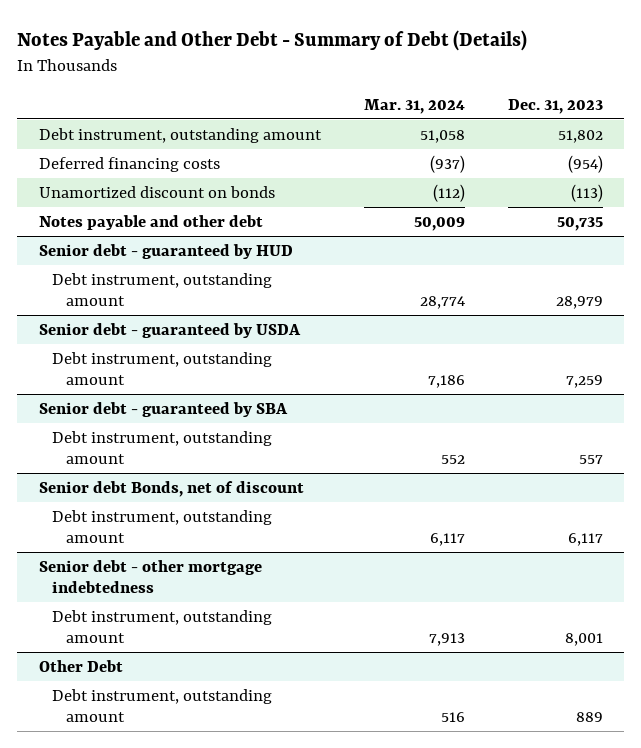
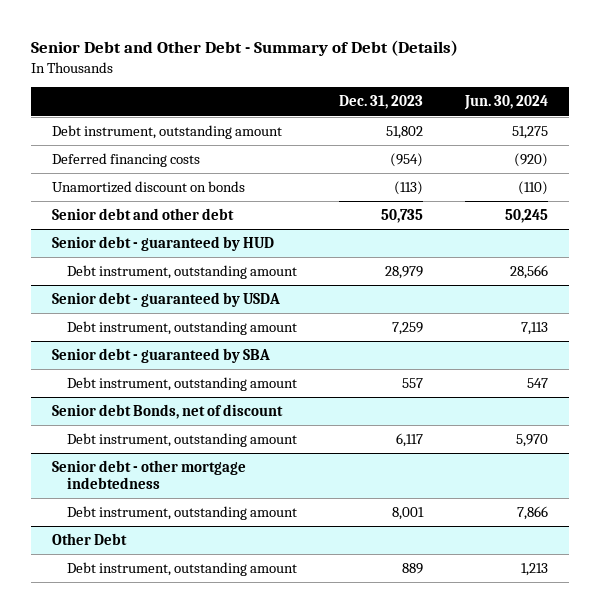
[17,30,528,52] Notes Payable and Other Debt - Summary of Debt (Details) -> [30,40,458,57] Senior Debt and Other Debt - Summary of Debt (Details)
[363,98,465,114] Mar. 31, 2024 -> none
none -> [464,95,549,111] Jun. 30, 2024
[38,214,263,230] Notes payable and other debt -> [51,208,234,221] Senior debt and other debt

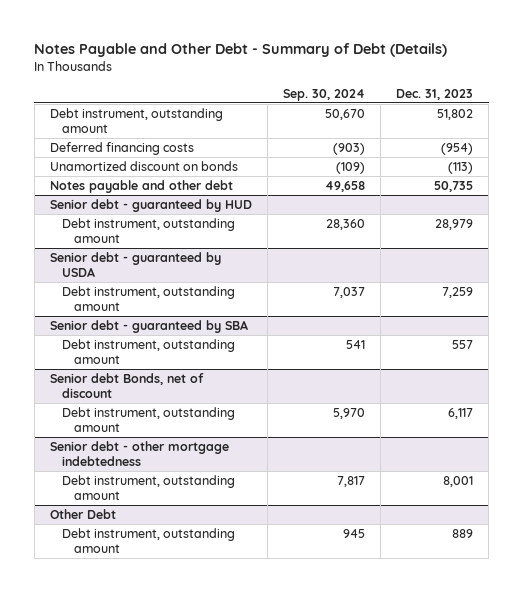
[30,40,458,57] Senior Debt and Other Debt - Summary of Debt (Details) -> [34,43,448,58] Notes Payable and Other Debt - Summary of Debt (Details)
[464,95,549,111] Jun. 30, 2024 -> none
none -> [283,88,366,101] Sep. 30, 2024
[51,208,234,221] Senior debt and other debt -> [50,179,234,193] Notes payable and other debt

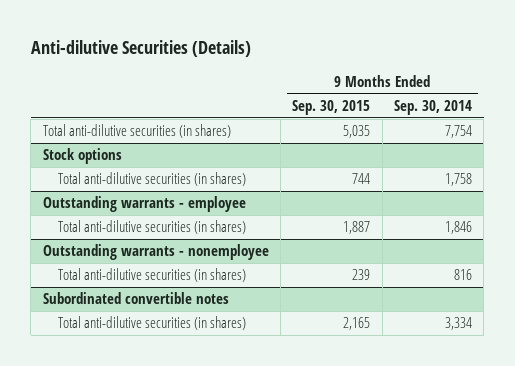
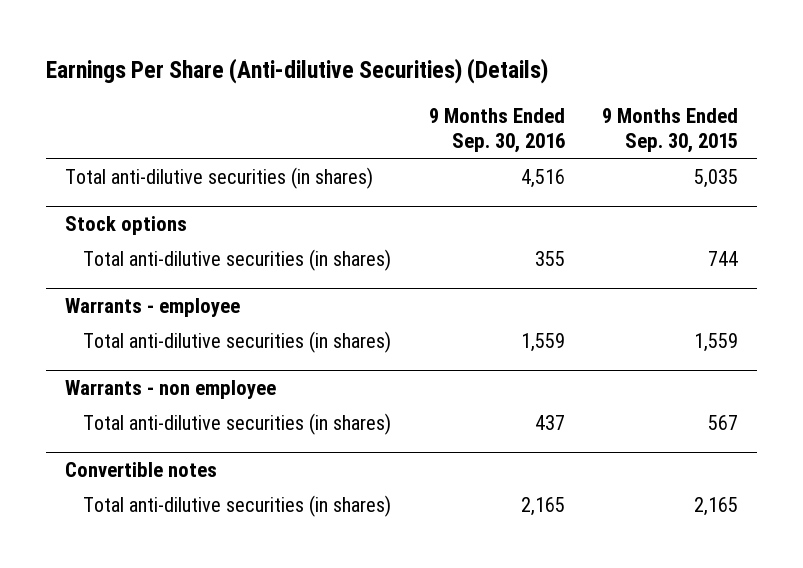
[30,40,251,58] Anti-dilutive Securities (Details) -> [46,57,549,84] Earnings Per Share (Anti-dilutive Securities) (Details)
[394,100,473,116] Sep. 30, 2014 -> none
none -> [428,107,565,153] 9 Months Ended Sep. 30, 2016
[42,196,246,213] Outstanding warrants - employee -> [64,298,240,318] Warrants - employee
[343,221,371,235] 1,887 -> [694,332,739,352] 1,559
[42,244,269,261] Outstanding warrants - nonemployee -> [64,380,276,400] Warrants - non employee
[352,269,371,281] 239 -> [708,414,739,430] 567
[42,292,229,305] Subordinated convertible notes -> [64,462,217,478] Convertible notes

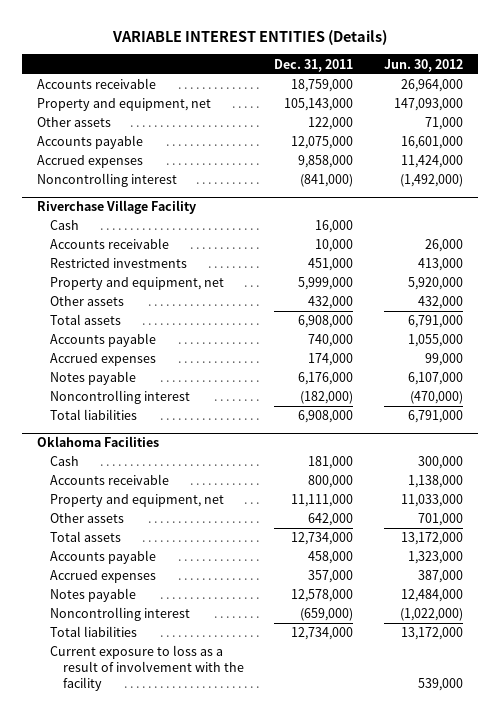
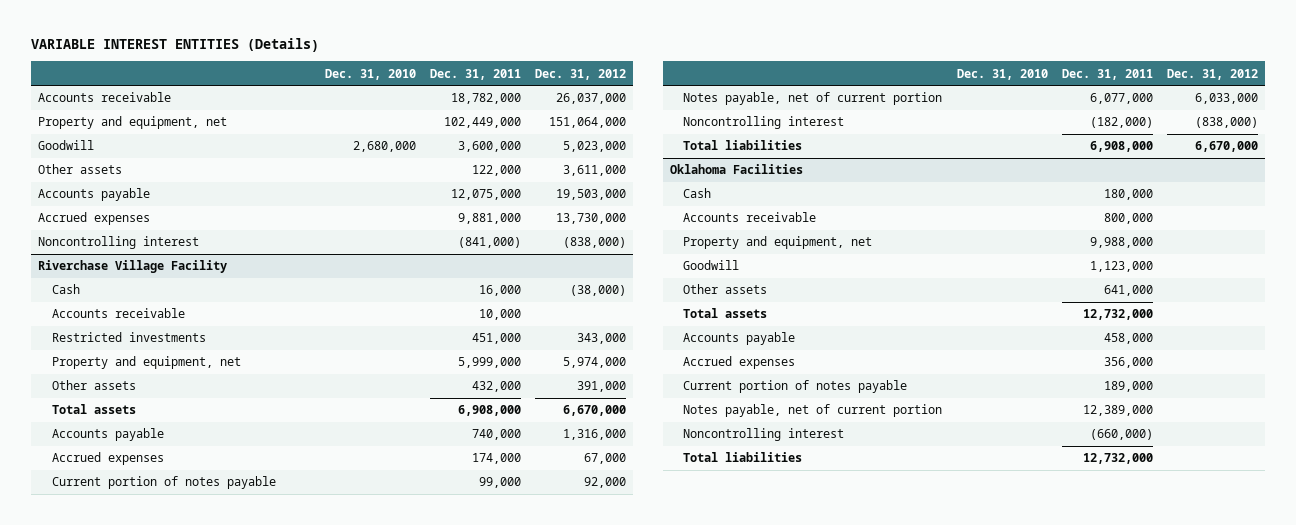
[383,58,463,72] Jun. 30, 2012 -> none
none -> [324,68,416,80] Dec. 31, 2010
none -> [535,68,627,80] Dec. 31, 2012
[291,79,354,93] 18,759,000 -> [450,93,521,105] 18,782,000
[284,98,354,112] 105,143,000 -> [443,117,521,129] 102,449,000
none -> [38,140,95,151] Goodwill
[298,155,354,169] 9,858,000 -> [457,213,521,225] 9,881,000
[50,371,137,386] Notes payable -> none
none -> [51,476,276,490] Current portion of notes payable
none -> [683,92,943,106] Notes payable, net of current portion
[308,456,354,470] 181,000 -> [1103,189,1153,201] 180,000
[291,494,354,508] 11,111,000 -> [1089,237,1153,249] 9,988,000
none -> [683,260,740,271] Goodwill
[308,513,354,527] 642,000 -> [1103,285,1153,297] 641,000
[291,532,354,546] 12,734,000 -> [1082,309,1153,321] 12,732,000
[50,588,137,603] Notes payable -> none
[50,645,245,692] Current exposure to loss as a result of involvement with the facility -> none
[308,570,354,584] 357,000 -> [1103,357,1153,369] 356,000
none -> [683,380,908,394] Current portion of notes payable
none -> [683,404,943,418] Notes payable, net of current portion
[300,608,354,622] (659,000) -> [1089,429,1153,441] (660,000)
[291,627,354,641] 12,734,000 -> [1082,453,1153,465] 12,732,000

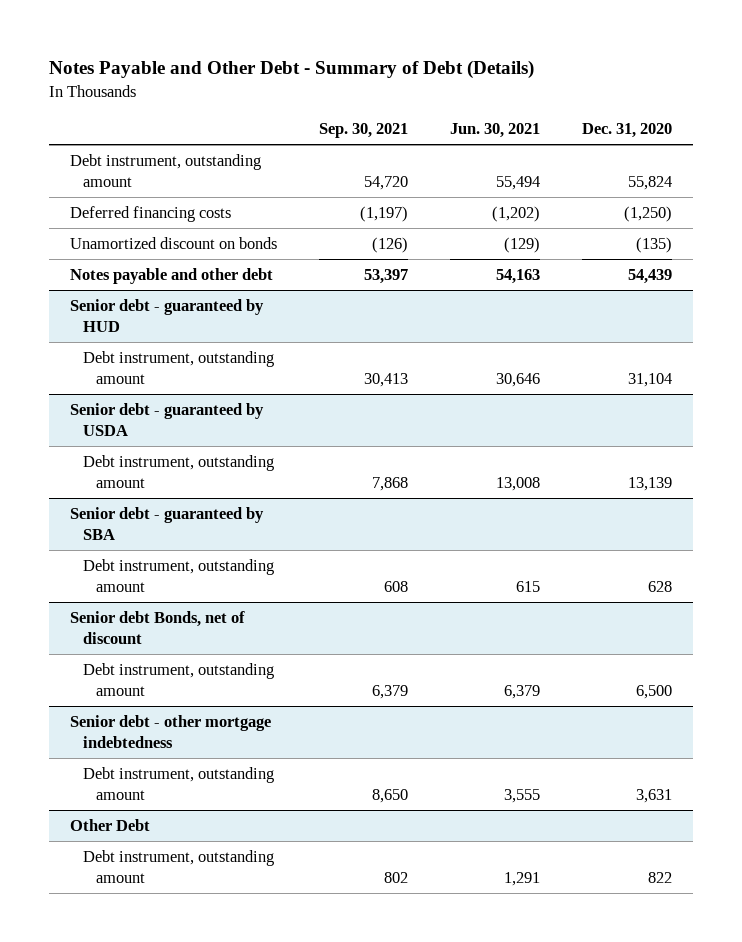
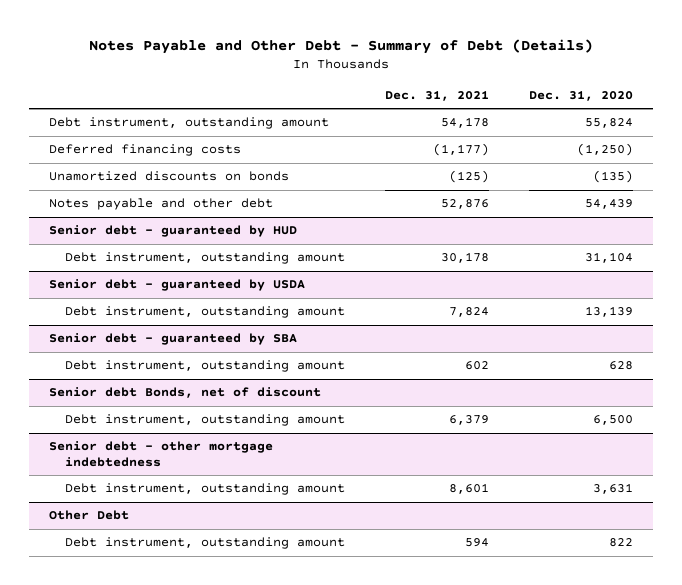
[318,123,408,139] Sep. 30, 2021 -> none
[450,123,541,139] Jun. 30, 2021 -> none
none -> [384,90,489,102] Dec. 31, 2021
[69,236,277,249] Unamortized discount on bonds -> [48,171,289,182] Unamortized discounts on bonds

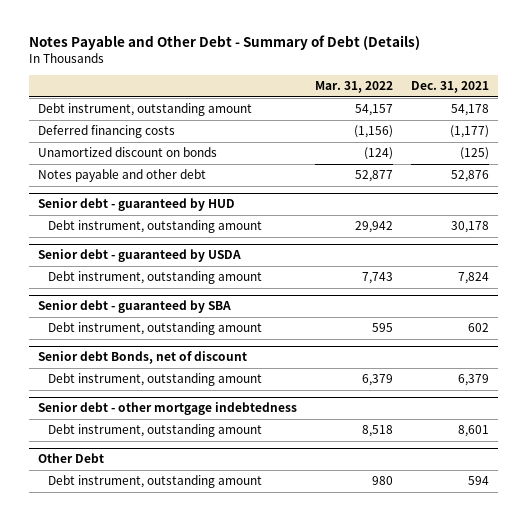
[529,90,634,102] Dec. 31, 2020 -> none
none -> [314,81,393,94] Mar. 31, 2022
[48,171,289,182] Unamortized discounts on bonds -> [37,147,217,158] Unamortized discount on bonds

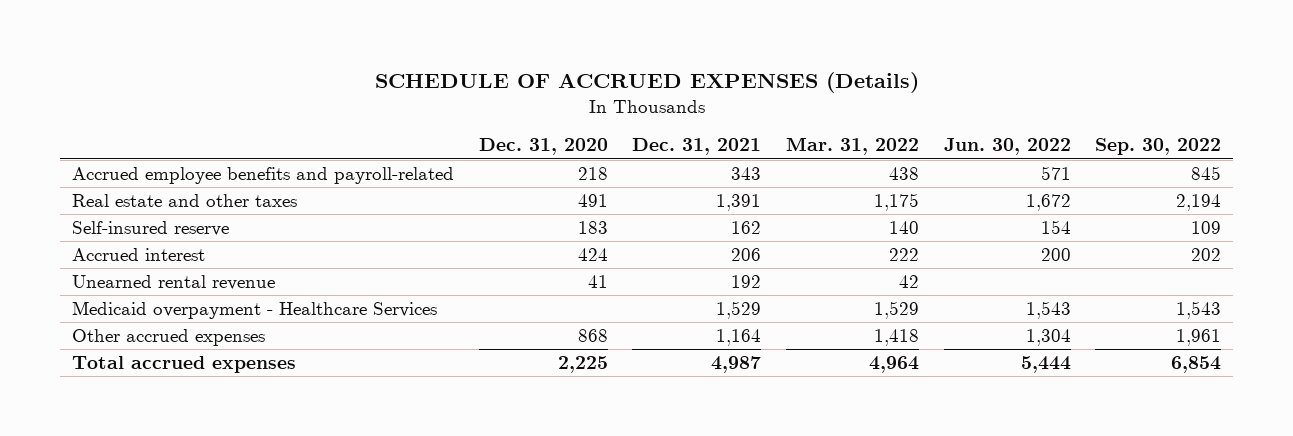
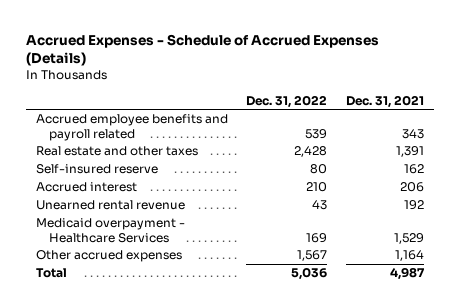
[374,72,919,94] SCHEDULE OF ACCRUED EXPENSES (Details) -> [26,33,380,67] Accrued Expenses - Schedule of Accrued Expenses (Details)
[478,138,608,156] Dec. 31, 2020 -> none
[785,137,919,156] Mar. 31, 2022 -> none
[943,138,1071,156] Jun. 30, 2022 -> none
[1095,138,1222,156] Sep. 30, 2022 -> none
none -> [246,94,328,108] Dec. 31, 2022
[72,166,455,184] Accrued employee benefits and payroll-related -> [35,114,228,141] Accrued employee benefits and payroll related
[72,355,297,373] Total accrued expenses -> [35,268,67,279] Total

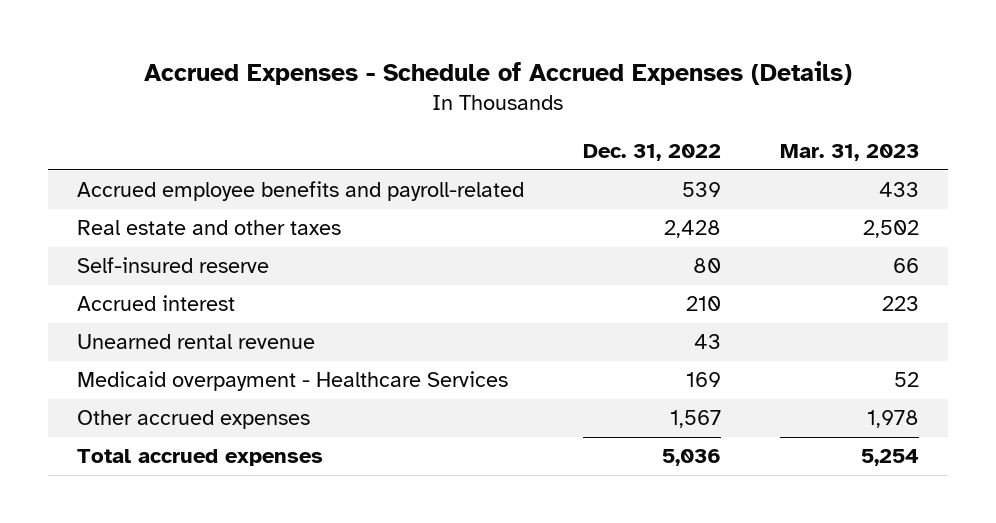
[346,94,425,108] Dec. 31, 2021 -> none
none -> [779,143,919,161] Mar. 31, 2023
[35,114,228,141] Accrued employee benefits and payroll related -> [77,181,525,202] Accrued employee benefits and payroll-related
[35,268,67,279] Total -> [77,449,324,467] Total accrued expenses

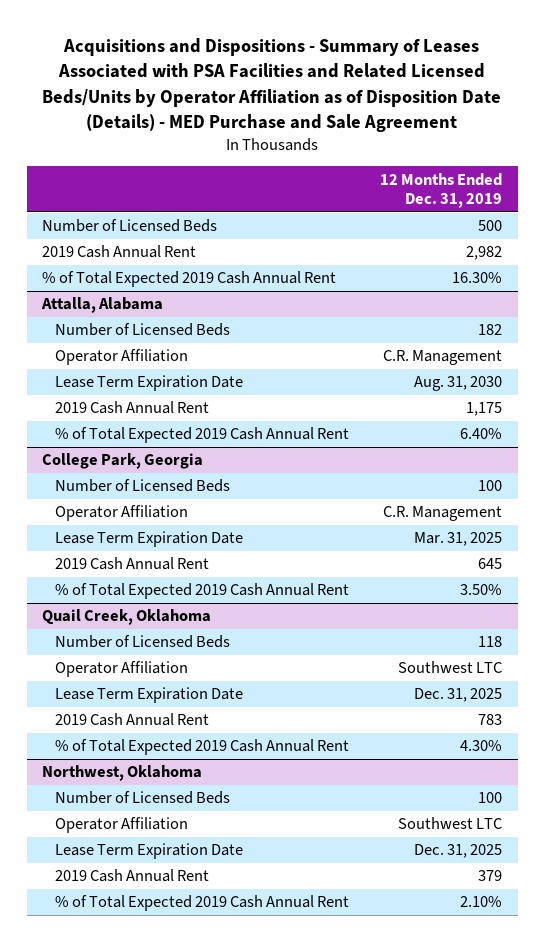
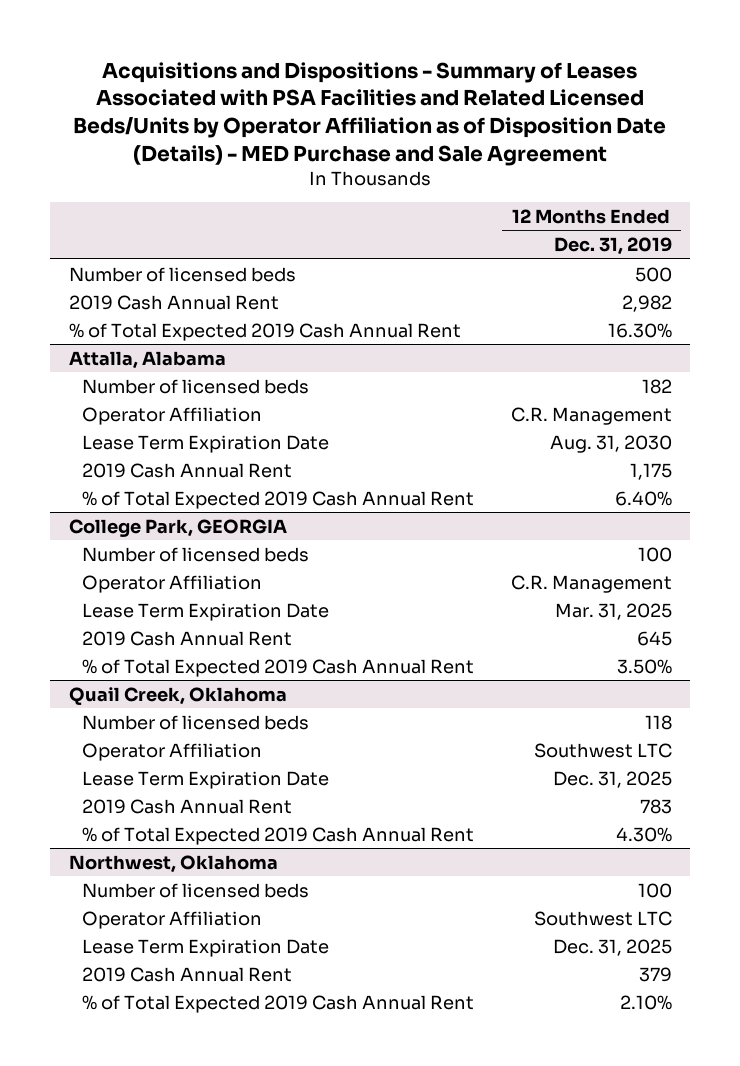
[42,219,218,233] Number of Licensed Beds -> [68,266,296,282] Number of licensed beds
[55,323,231,337] Number of Licensed Beds -> [81,378,309,394] Number of licensed beds
[42,453,204,470] College Park, Georgia -> [68,518,287,537] College Park, GEORGIA
[55,479,231,493] Number of Licensed Beds -> [81,546,309,562] Number of licensed beds
[55,635,231,649] Number of Licensed Beds -> [81,714,309,730] Number of licensed beds
[55,791,231,805] Number of Licensed Beds -> [81,882,309,898] Number of licensed beds

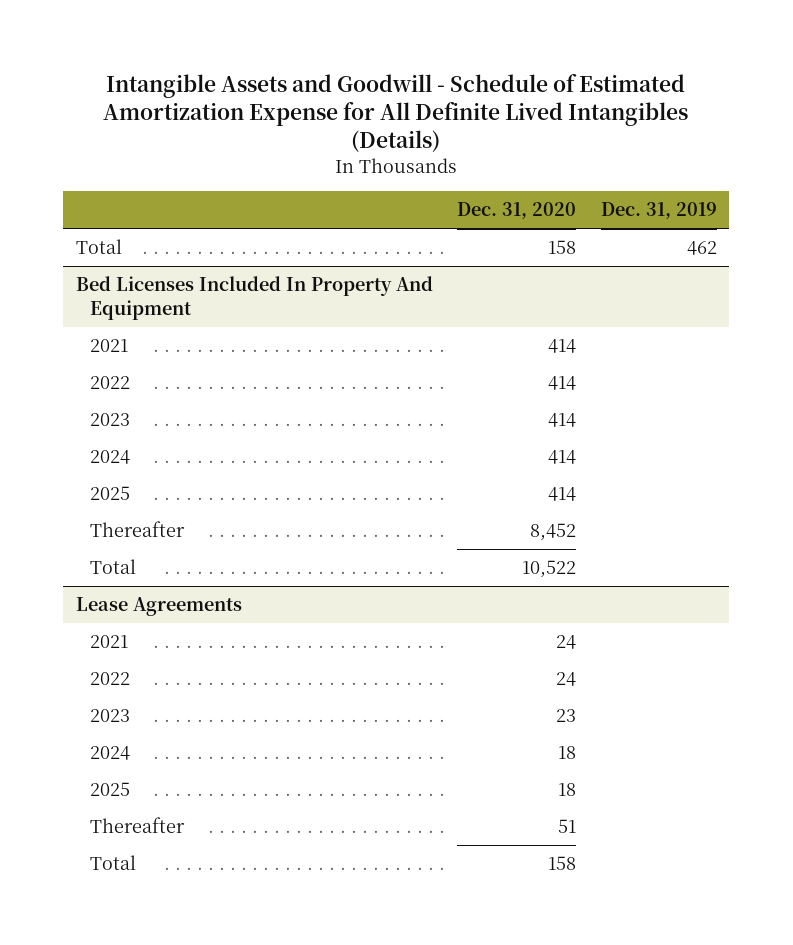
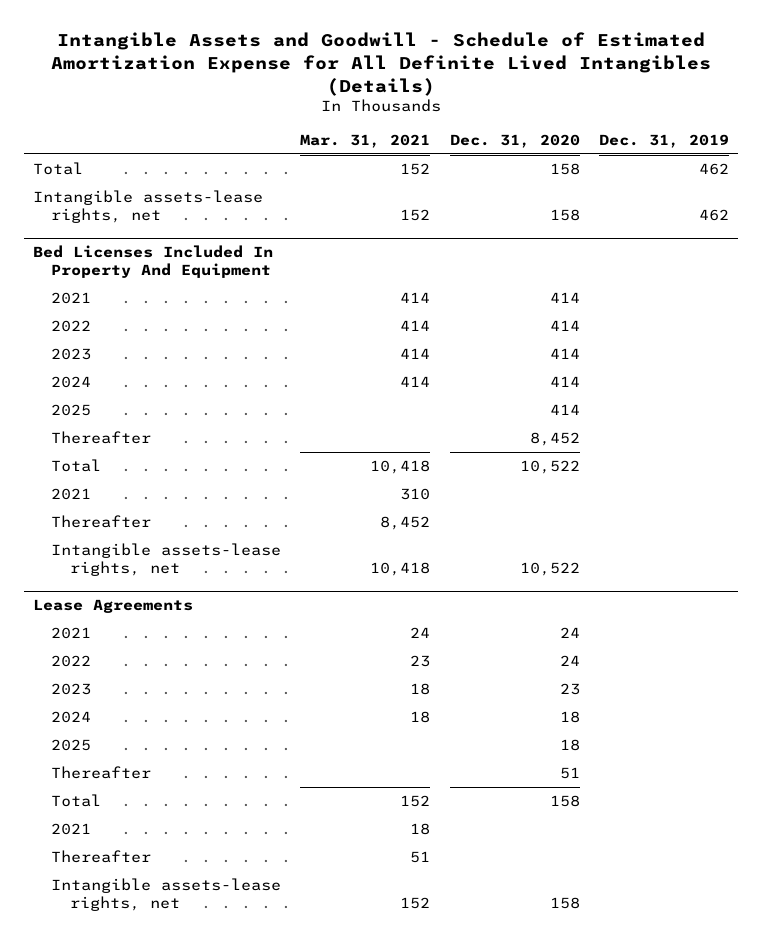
none -> [300,134,431,149] Mar. 31, 2021
none -> [33,190,264,224] Intangible assets-lease rights, net
none -> [51,488,92,501] 2021
none -> [51,515,152,529] Thereafter
none -> [51,543,282,577] Intangible assets-lease rights, net
none -> [51,823,92,836] 2021
none -> [51,850,152,864] Thereafter
none -> [51,878,282,912] Intangible assets-lease rights, net

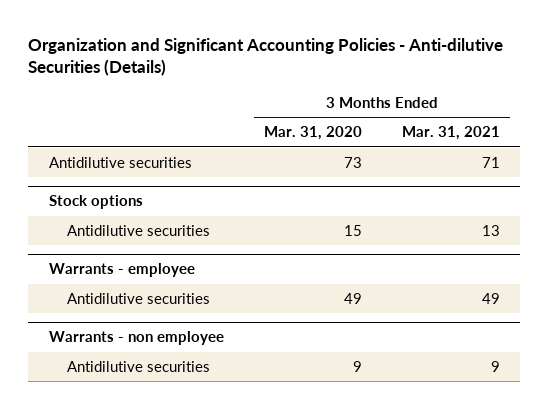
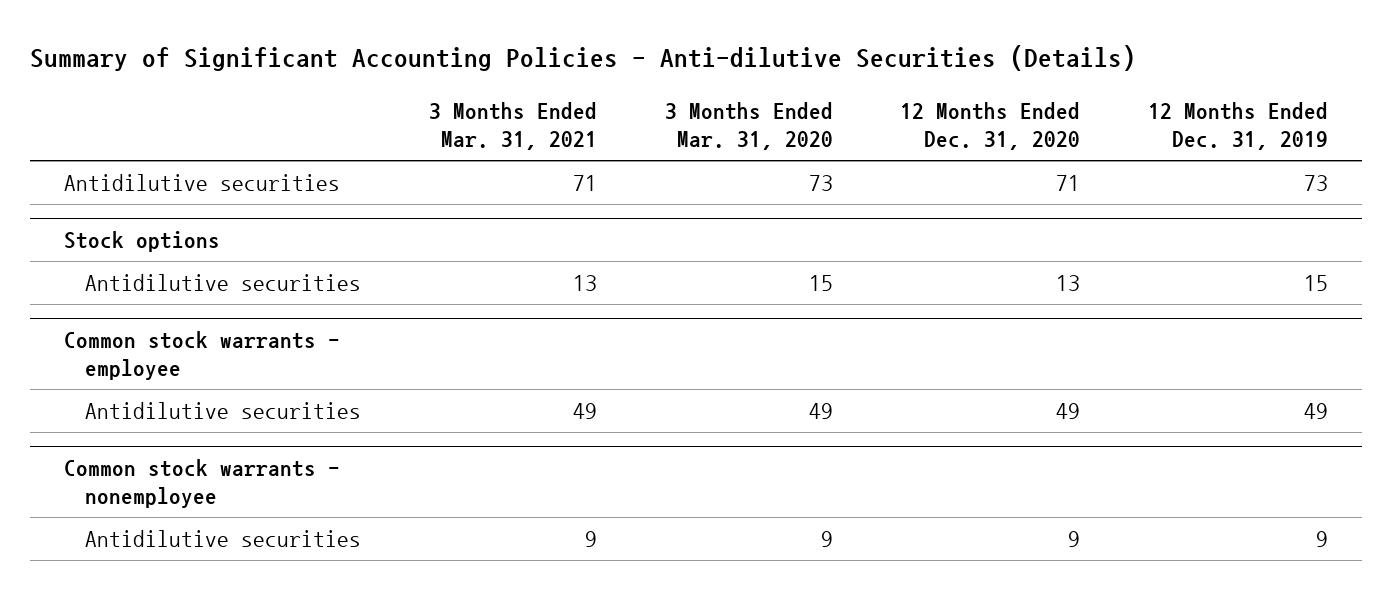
[28,37,504,77] Organization and Significant Accounting Policies - Anti-dilutive Securities (Details) -> [30,44,1137,71] Summary of Significant Accounting Policies - Anti-dilutive Securities (Details)
none -> [900,101,1081,150] 12 Months Ended Dec. 31, 2020
none -> [1148,101,1329,150] 12 Months Ended Dec. 31, 2019
[48,263,195,278] Warrants - employee -> [64,331,341,381] Common stock warrants - employee
[48,331,224,346] Warrants - non employee -> [64,459,341,509] Common stock warrants - nonemployee

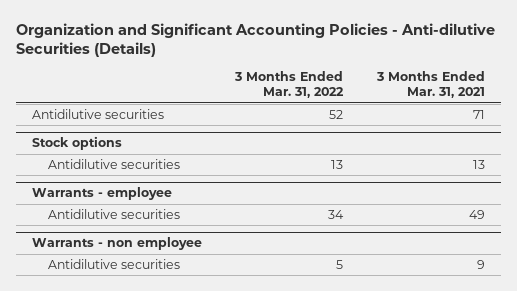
[30,44,1137,71] Summary of Significant Accounting Policies - Anti-dilutive Securities (Details) -> [15,22,495,58] Organization and Significant Accounting Policies - Anti-dilutive Securities (Details)
[664,101,833,150] 3 Months Ended Mar. 31, 2020 -> none
[900,101,1081,150] 12 Months Ended Dec. 31, 2020 -> none
[1148,101,1329,150] 12 Months Ended Dec. 31, 2019 -> none
none -> [234,71,345,99] 3 Months Ended Mar. 31, 2022
[64,331,341,381] Common stock warrants - employee -> [32,187,173,201] Warrants - employee
[64,459,341,509] Common stock warrants - nonemployee -> [32,237,203,251] Warrants - non employee

